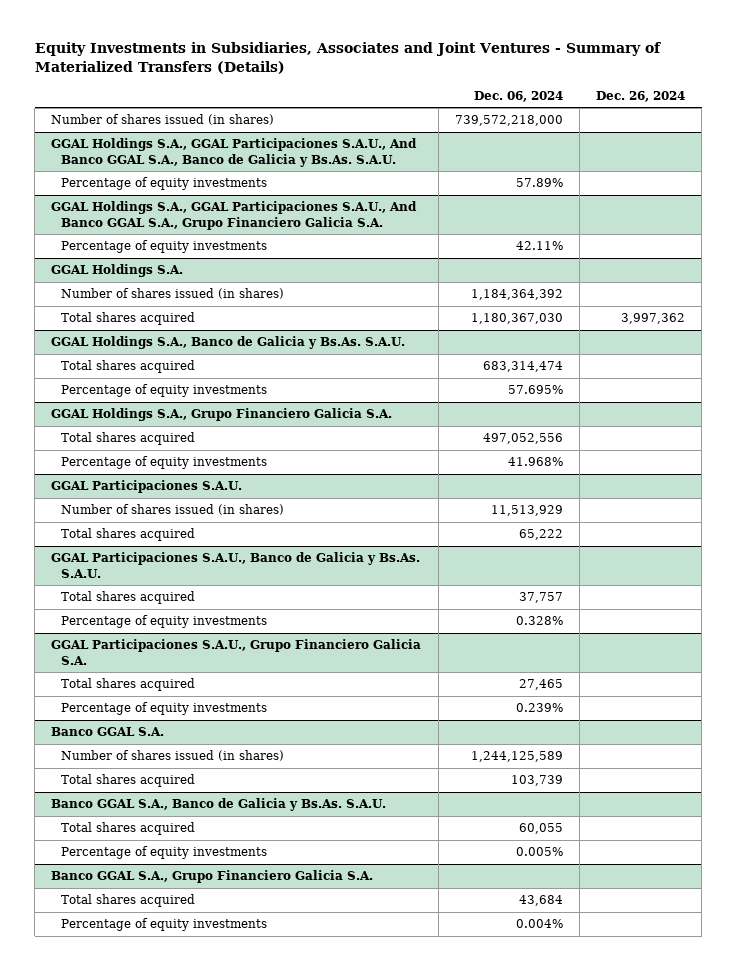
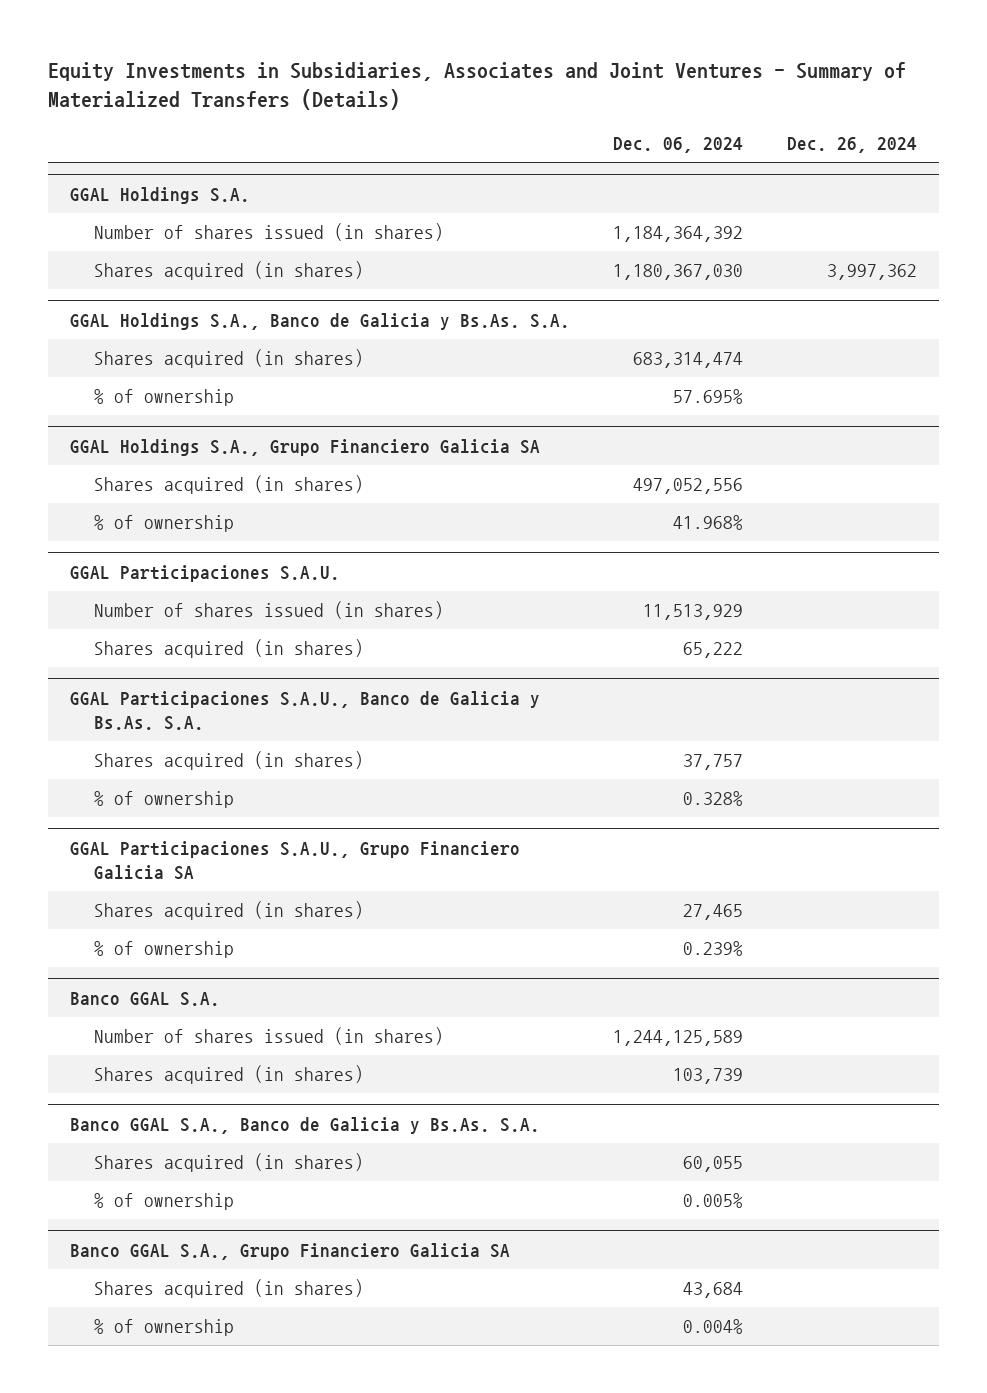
[51,114,275,126] Number of shares issued (in shares) -> none
[51,138,418,167] GGAL Holdings S.A., GGAL Participaciones S.A.U., And Banco GGAL S.A., Banco de Galicia y Bs.As. S.A.U. -> none
[61,177,268,191] Percentage of equity investments -> none
[51,201,418,230] GGAL Holdings S.A., GGAL Participaciones S.A.U., And Banco GGAL S.A., Grupo Financiero Galicia S.A. -> none
[61,240,268,254] Percentage of equity investments -> none
[61,312,196,326] Total shares acquired -> [94,260,365,280] Shares acquired (in shares)
[51,336,406,350] GGAL Holdings S.A., Banco de Galicia y Bs.As. S.A.U. -> [69,312,570,330] GGAL Holdings S.A., Banco de Galicia y Bs.As. S.A.
[61,360,196,374] Total shares acquired -> [94,348,365,368] Shares acquired (in shares)
[61,384,268,398] Percentage of equity investments -> [94,388,235,406] % of ownership
[51,408,393,422] GGAL Holdings S.A., Grupo Financiero Galicia S.A. -> [69,438,540,456] GGAL Holdings S.A., Grupo Financiero Galicia SA
[61,432,196,446] Total shares acquired -> [94,474,365,494] Shares acquired (in shares)
[61,456,268,470] Percentage of equity investments -> [94,514,235,532] % of ownership
[61,528,196,542] Total shares acquired -> [94,638,365,658] Shares acquired (in shares)
[51,552,421,578] GGAL Participaciones S.A.U., Banco de Galicia y Bs.As. S.A.U. -> [69,690,540,730] GGAL Participaciones S.A.U., Banco de Galicia y Bs.As. S.A.
[61,591,196,605] Total shares acquired -> [94,750,365,770] Shares acquired (in shares)
[61,615,268,629] Percentage of equity investments -> [94,790,235,808] % of ownership
[51,639,422,665] GGAL Participaciones S.A.U., Grupo Financiero Galicia S.A. -> [69,840,520,880] GGAL Participaciones S.A.U., Grupo Financiero Galicia SA
[61,678,196,692] Total shares acquired -> [94,900,365,920] Shares acquired (in shares)
[61,702,268,716] Percentage of equity investments -> [94,940,235,958] % of ownership
[61,774,196,788] Total shares acquired -> [94,1064,365,1084] Shares acquired (in shares)
[51,798,387,812] Banco GGAL S.A., Banco de Galicia y Bs.As. S.A.U. -> [69,1116,540,1134] Banco GGAL S.A., Banco de Galicia y Bs.As. S.A.
[61,822,196,836] Total shares acquired -> [94,1152,365,1172] Shares acquired (in shares)
[61,846,268,860] Percentage of equity investments -> [94,1192,235,1210] % of ownership
[51,870,374,884] Banco GGAL S.A., Grupo Financiero Galicia S.A. -> [69,1242,510,1260] Banco GGAL S.A., Grupo Financiero Galicia SA
[61,894,196,908] Total shares acquired -> [94,1278,365,1298] Shares acquired (in shares)
[61,918,268,932] Percentage of equity investments -> [94,1318,235,1336] % of ownership

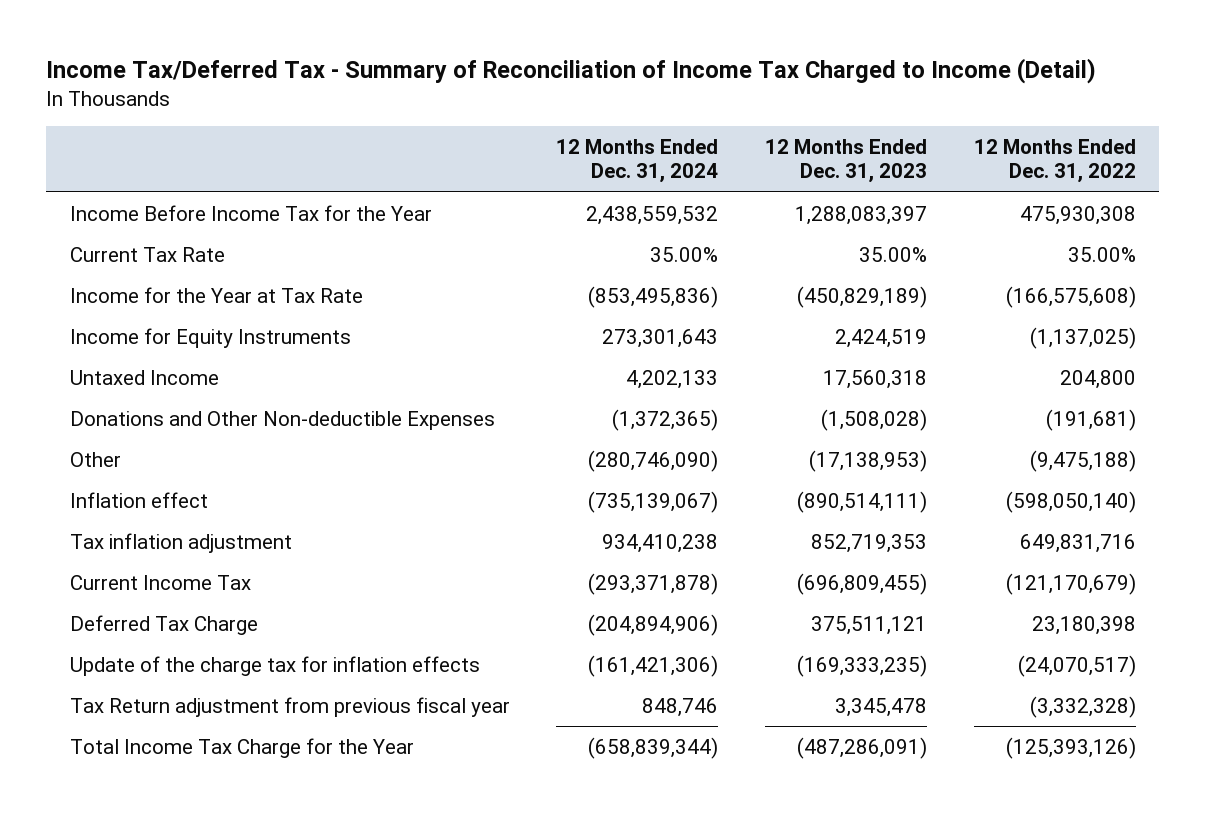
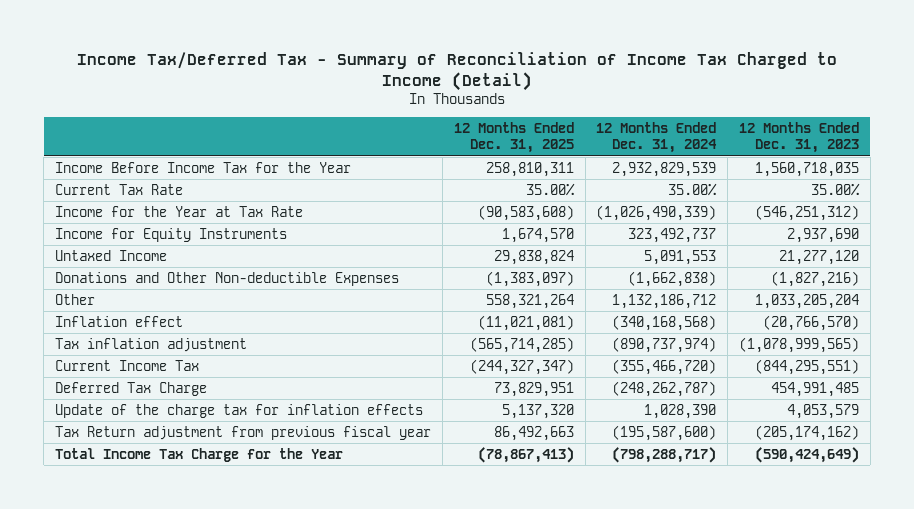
[973,138,1136,184] 12 Months Ended Dec. 31, 2022 -> none
none -> [453,122,574,154] 12 Months Ended Dec. 31, 2025
[586,205,719,225] 2,438,559,532 -> [612,161,717,177] 2,932,829,539
[794,205,927,225] 1,288,083,397 -> [755,161,860,177] 1,560,718,035
[588,285,719,308] (853,495,836) -> [596,204,717,221] (1,026,490,339)
[796,285,927,308] (450,829,189) -> [755,204,860,221] (546,251,312)
[602,328,719,348] 273,301,643 -> [628,227,717,243] 323,492,737
[834,328,927,348] 2,424,519 -> [787,227,860,243] 2,937,690
[626,369,719,389] 4,202,133 -> [644,249,717,265] 5,091,553
[822,369,927,389] 17,560,318 -> [779,249,860,265] 21,277,120
[612,408,719,431] (1,372,365) -> [628,270,717,287] (1,662,838)
[820,408,927,431] (1,508,028) -> [771,270,860,287] (1,827,216)
[588,449,719,472] (280,746,090) -> [612,293,717,309] 1,132,186,712
[808,449,927,472] (17,138,953) -> [755,293,860,309] 1,033,205,204
[588,490,719,513] (735,139,067) -> [612,314,717,331] (340,168,568)
[796,490,927,513] (890,514,111) -> [763,314,860,331] (20,766,570)
[602,533,719,553] 934,410,238 -> [612,336,717,353] (890,737,974)
[810,533,927,553] 852,719,353 -> [739,336,860,353] (1,078,999,565)
[588,572,719,595] (293,371,878) -> [612,358,717,375] (355,466,720)
[796,572,927,595] (696,809,455) -> [755,358,860,375] (844,295,551)
[588,613,719,636] (204,894,906) -> [612,380,717,397] (248,262,787)
[810,615,927,635] 375,511,121 -> [771,381,860,397] 454,991,485
[588,654,719,677] (161,421,306) -> [644,403,717,419] 1,028,390
[796,654,927,677] (169,333,235) -> [787,403,860,419] 4,053,579
[642,697,719,717] 848,746 -> [612,424,717,441] (195,587,600)
[834,697,927,717] 3,345,478 -> [755,424,860,441] (205,174,162)
[588,736,719,759] (658,839,344) -> [612,446,717,463] (798,288,717)
[796,736,927,759] (487,286,091) -> [755,446,860,463] (590,424,649)

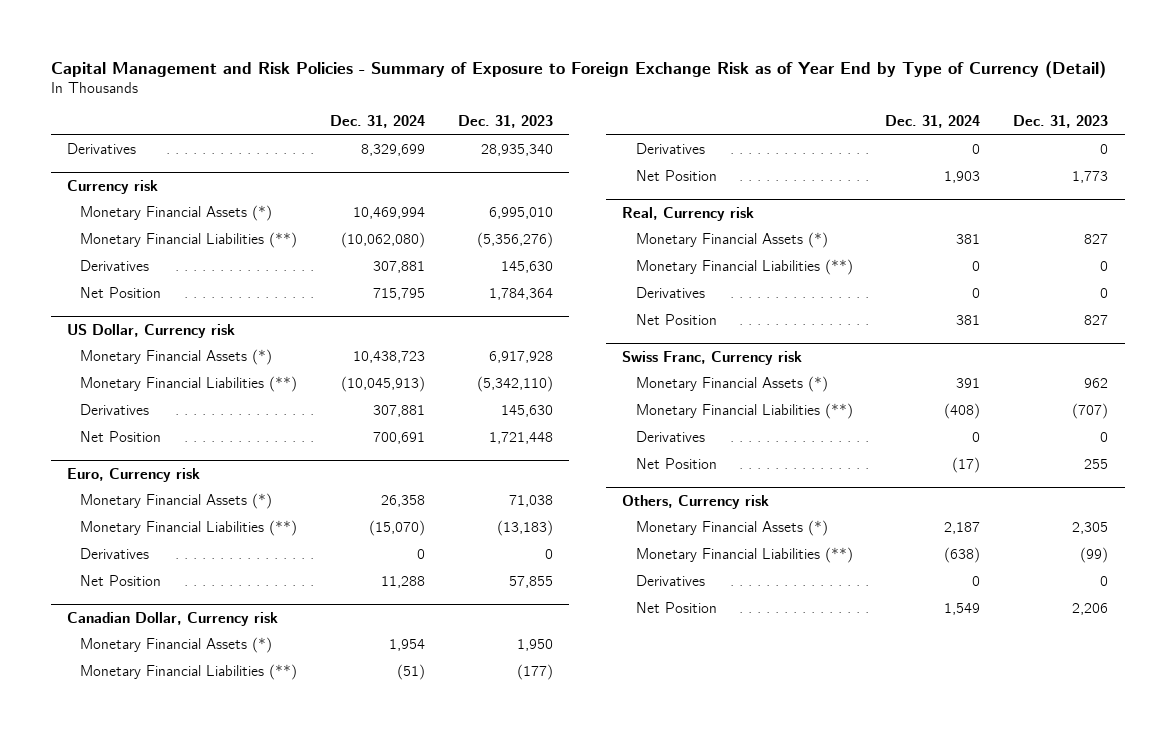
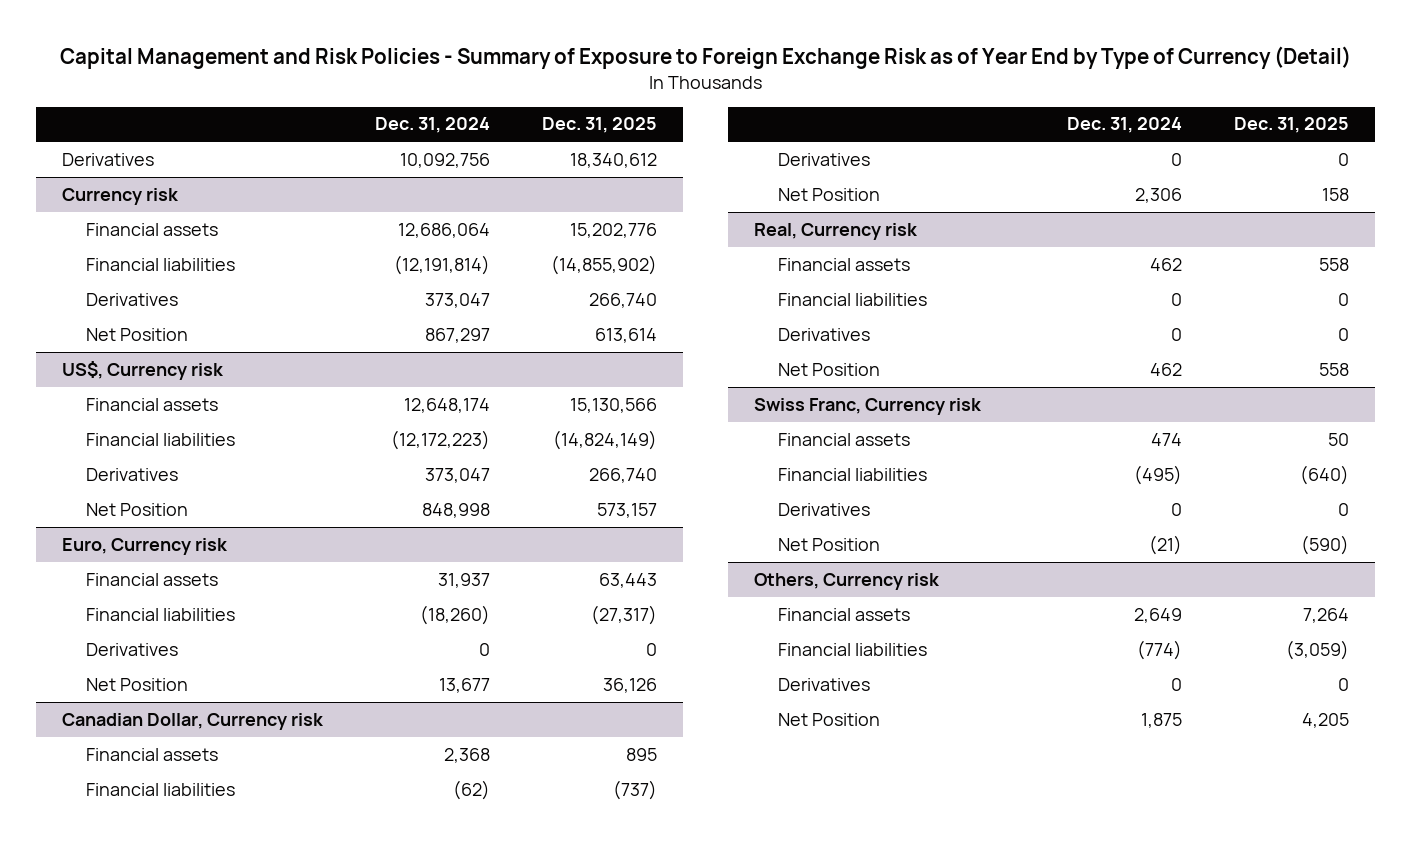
[458,115,554,129] Dec. 31, 2023 -> none
none -> [542,117,658,134] Dec. 31, 2025
[361,144,426,157] 8,329,699 -> [400,152,491,168] 10,092,756
[80,205,273,222] Monetary Financial Assets (*) -> [86,222,219,236] Financial assets
[353,207,426,220] 10,469,994 -> [398,222,491,238] 12,686,064
[80,232,298,249] Monetary Financial Liabilities (**) -> [86,257,236,271] Financial liabilities
[341,232,426,249] (10,062,080) -> [394,254,491,275] (12,191,814)
[373,261,426,274] 307,881 -> [425,292,491,308] 373,047
[373,288,426,301] 715,795 -> [425,327,491,343] 867,297
[67,323,236,338] US Dollar, Currency risk -> [62,360,225,380] US$, Currency risk
[80,349,273,366] Monetary Financial Assets (*) -> [86,397,219,411] Financial assets
[353,351,426,364] 10,438,723 -> [404,397,491,413] 12,648,174
[80,376,298,393] Monetary Financial Liabilities (**) -> [86,432,236,446] Financial liabilities
[341,376,426,393] (10,045,913) -> [391,429,491,450] (12,172,223)
[373,405,426,418] 307,881 -> [425,467,491,483] 373,047
[373,432,426,445] 700,691 -> [422,502,491,518] 848,998
[80,493,273,510] Monetary Financial Assets (*) -> [86,572,219,586] Financial assets
[381,495,426,508] 26,358 -> [438,572,491,588] 31,937
[80,520,298,537] Monetary Financial Liabilities (**) -> [86,607,236,621] Financial liabilities
[369,520,426,537] (15,070) -> [420,604,491,625] (18,260)
[381,576,426,589] 11,288 -> [439,677,491,693] 13,677
[80,637,273,654] Monetary Financial Assets (*) -> [86,747,219,761] Financial assets
[389,639,426,652] 1,954 -> [444,747,491,763] 2,368
[80,664,298,681] Monetary Financial Liabilities (**) -> [86,782,236,796] Financial liabilities
[397,664,426,681] (51) -> [453,779,491,800] (62)
[944,171,981,184] 1,903 -> [1134,187,1182,203] 2,306
[635,232,828,249] Monetary Financial Assets (*) -> [778,257,911,271] Financial assets
[956,234,981,245] 381 -> [1149,257,1182,271] 462
[635,259,853,276] Monetary Financial Liabilities (**) -> [778,292,928,306] Financial liabilities
[956,315,981,326] 381 -> [1149,362,1182,376] 462
[635,376,828,393] Monetary Financial Assets (*) -> [778,432,911,446] Financial assets
[956,378,981,389] 391 -> [1150,432,1182,446] 474
[635,403,853,420] Monetary Financial Liabilities (**) -> [778,467,928,481] Financial liabilities
[944,403,981,420] (408) -> [1133,464,1182,485] (495)
[952,457,981,474] (17) -> [1148,534,1182,555] (21)
[635,520,828,537] Monetary Financial Assets (*) -> [778,607,911,621] Financial assets
[944,522,981,535] 2,187 -> [1133,607,1182,623] 2,649
[635,547,853,564] Monetary Financial Liabilities (**) -> [778,642,928,656] Financial liabilities
[944,547,981,564] (638) -> [1136,639,1182,660] (774)
[944,603,981,616] 1,549 -> [1140,712,1182,728] 1,875

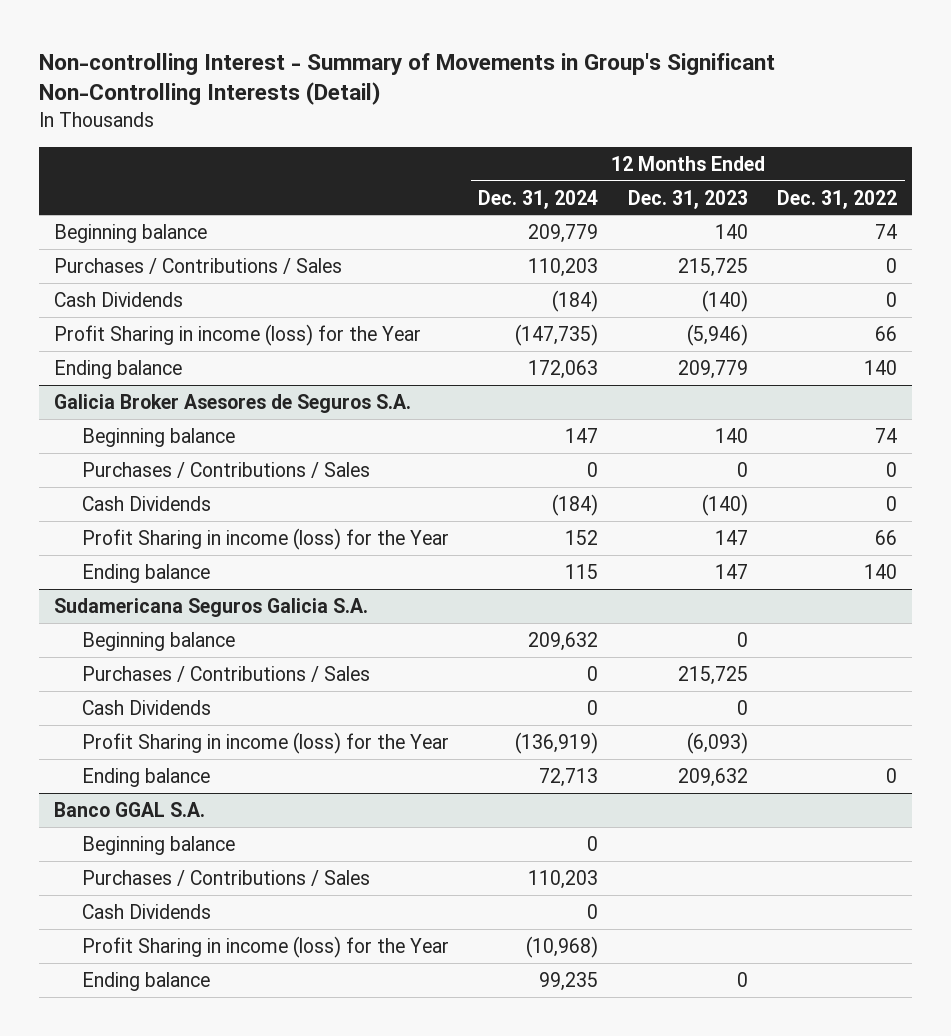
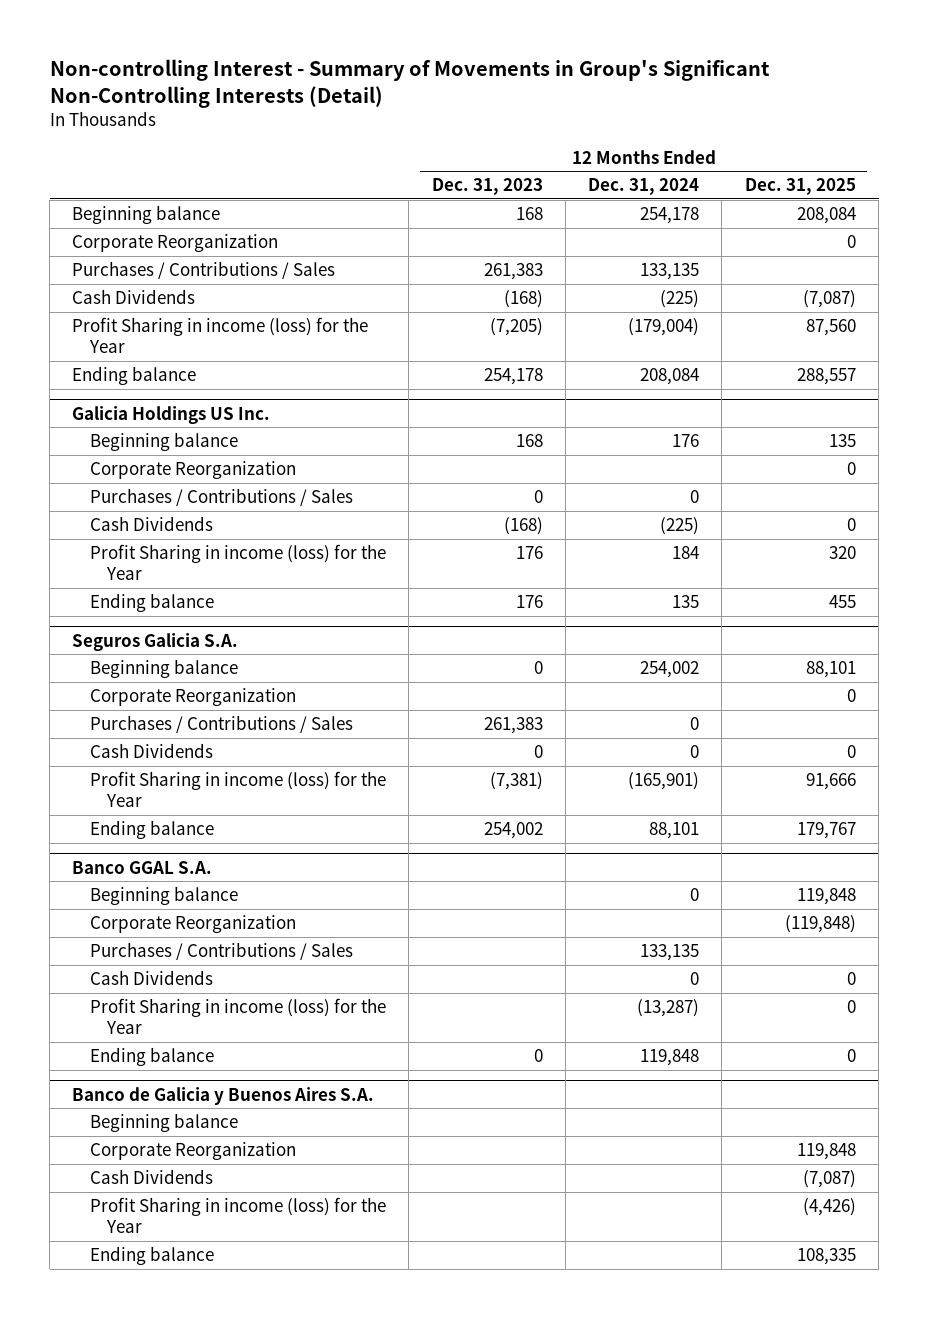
[777,189,898,209] Dec. 31, 2022 -> none
none -> [744,178,856,196] Dec. 31, 2025
[528,223,599,243] 209,779 -> [640,207,700,225] 254,178
[714,223,748,239] 140 -> [515,207,543,221] 168
none -> [72,234,279,253] Corporate Reorganization
[528,257,599,277] 110,203 -> [640,263,700,281] 133,135
[677,257,748,277] 215,725 -> [483,263,543,281] 261,383
[552,289,599,312] (184) -> [660,290,700,309] (225)
[701,289,748,312] (140) -> [503,290,543,309] (168)
[515,323,599,346] (147,735) -> [628,318,700,337] (179,004)
[686,323,748,346] (5,946) -> [489,318,543,337] (7,205)
[528,359,599,379] 172,063 -> [640,368,700,386] 208,084
[677,359,748,379] 209,779 -> [483,368,543,386] 254,178
[53,393,411,413] Galicia Broker Asesores de Seguros S.A. -> [72,405,271,424] Galicia Holdings US Inc.
[565,427,599,443] 147 -> [672,434,700,448] 176
[714,427,748,443] 140 -> [515,434,543,448] 168
none -> [89,461,296,480] Corporate Reorganization
[552,493,599,516] (184) -> [660,517,700,536] (225)
[701,493,748,516] (140) -> [503,517,543,536] (168)
[565,529,599,545] 152 -> [672,546,700,560] 184
[714,529,748,545] 147 -> [515,546,543,560] 176
[565,563,599,579] 115 -> [672,595,700,609] 135
[714,563,748,579] 147 -> [515,595,543,609] 176
[53,597,368,617] Sudamericana Seguros Galicia S.A. -> [72,632,239,651] Seguros Galicia S.A.
[528,631,599,651] 209,632 -> [640,661,700,679] 254,002
none -> [89,688,296,707] Corporate Reorganization
[677,665,748,685] 215,725 -> [483,717,543,735] 261,383
[515,731,599,754] (136,919) -> [628,772,700,791] (165,901)
[686,731,748,754] (6,093) -> [489,772,543,791] (7,381)
[539,767,599,787] 72,713 -> [649,822,700,840] 88,101
[677,767,748,787] 209,632 -> [483,822,543,840] 254,002
none -> [89,915,296,934] Corporate Reorganization
[528,869,599,889] 110,203 -> [640,944,700,962] 133,135
[526,935,599,958] (10,968) -> [637,999,700,1018] (13,287)
[539,971,599,991] 99,235 -> [640,1049,700,1067] 119,848
none -> [72,1086,375,1105] Banco de Galicia y Buenos Aires S.A.
none -> [89,1113,238,1133] Beginning balance
none -> [89,1142,296,1161] Corporate Reorganization
none -> [89,1169,213,1185] Cash Dividends
none -> [89,1197,386,1233] Profit Sharing in income (loss) for the Year
none -> [89,1246,214,1266] Ending balance

